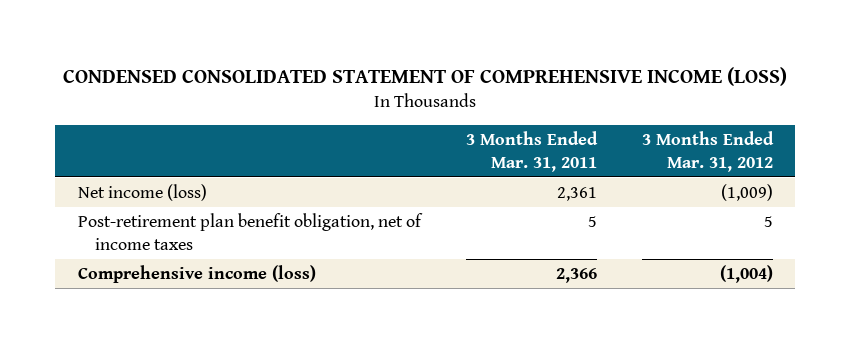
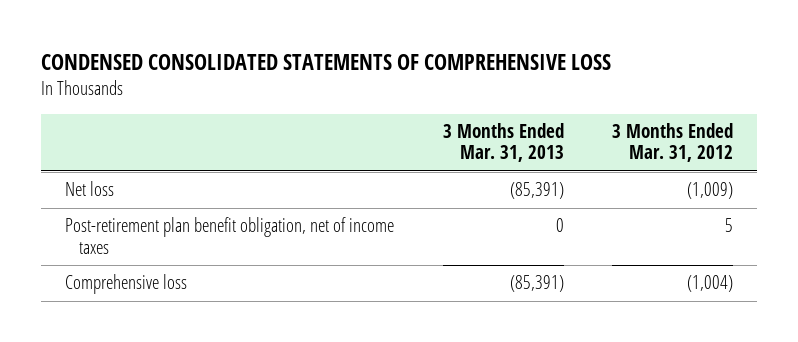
[63,66,788,86] CONDENSED CONSOLIDATED STATEMENT OF COMPREHENSIVE INCOME (LOSS) -> [41,54,612,71] CONDENSED CONSOLIDATED STATEMENTS OF COMPREHENSIVE LOSS
[465,130,598,172] 3 Months Ended Mar. 31, 2011 -> none
none -> [442,123,564,163] 3 Months Ended Mar. 31, 2013
[77,184,207,202] Net income (loss) -> [65,181,115,197] Net loss
[77,265,316,284] Comprehensive income (loss) -> [65,274,188,295] Comprehensive loss

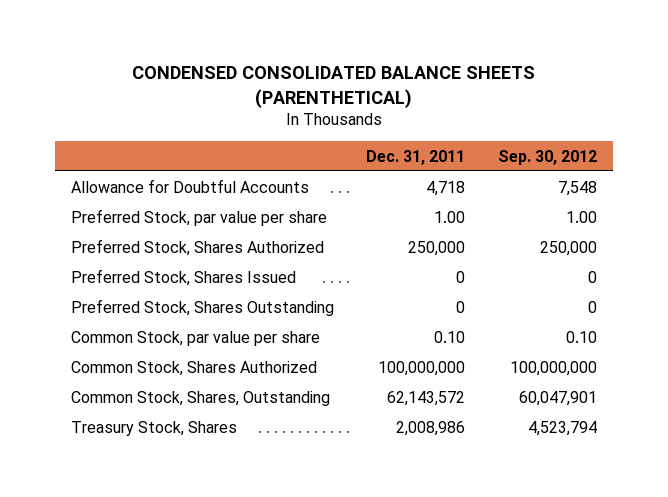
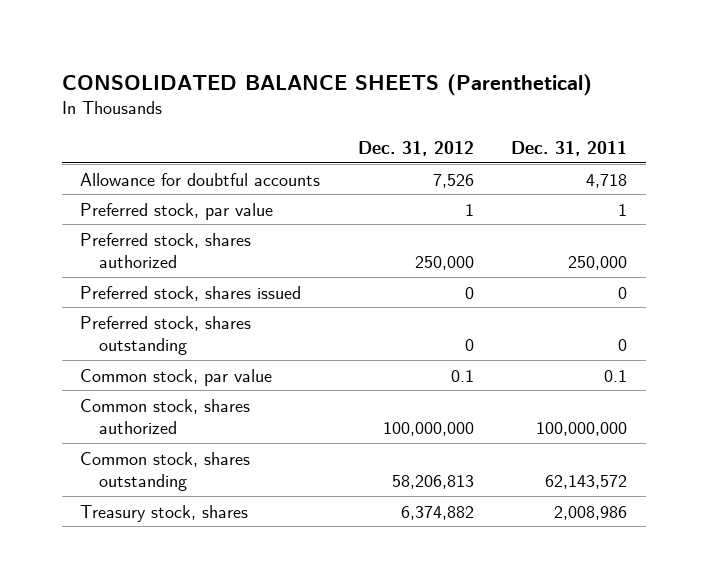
[131,66,535,108] CONDENSED CONSOLIDATED BALANCE SHEETS (PARENTHETICAL) -> [61,73,592,96] CONSOLIDATED BALANCE SHEETS (Parenthetical)
[497,149,597,165] Sep. 30, 2012 -> none
none -> [357,140,474,156] Dec. 31, 2012
[71,178,310,193] Allowance for Doubtful Accounts -> [80,172,321,186] Allowance for doubtful accounts
[71,208,328,226] Preferred Stock, par value per share -> [80,202,274,220] Preferred stock, par value
[434,210,466,223] 1.00 -> [618,203,628,216] 1
[71,238,325,256] Preferred Stock, Shares Authorized -> [80,232,252,269] Preferred stock, shares authorized
[71,268,297,286] Preferred Stock, Shares Issued -> [80,285,302,301] Preferred stock, shares issued
[71,298,335,316] Preferred Stock, Shares Outstanding -> [80,315,252,356] Preferred stock, shares outstanding
[71,330,321,346] Common Stock, par value per share -> [80,368,273,386] Common stock, par value
[434,330,466,343] 0.10 -> [604,369,628,382] 0.1
[71,360,318,376] Common Stock, Shares Authorized -> [80,398,251,435] Common stock, shares authorized
[71,390,331,406] Common Stock, Shares, Outstanding -> [80,451,251,492] Common stock, shares outstanding
[71,420,238,436] Treasury Stock, Shares -> [80,504,249,522] Treasury stock, shares

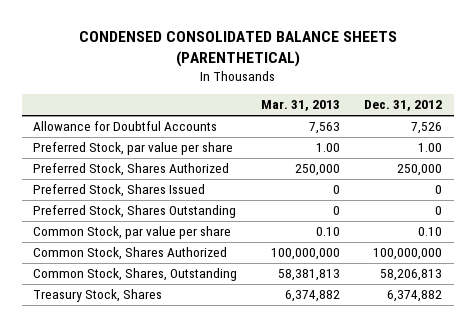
[61,73,592,96] CONSOLIDATED BALANCE SHEETS (Parenthetical) -> [78,31,397,68] CONDENSED CONSOLIDATED BALANCE SHEETS (PARENTHETICAL)
[511,140,628,156] Dec. 31, 2011 -> none
none -> [261,100,341,112] Mar. 31, 2013
[80,172,321,186] Allowance for doubtful accounts -> [33,121,218,132] Allowance for Doubtful Accounts
[80,202,274,220] Preferred stock, par value -> [33,142,234,156] Preferred Stock, par value per share
[464,203,474,216] 1 -> [417,143,442,153] 1.00
[80,232,252,269] Preferred stock, shares authorized -> [33,163,230,177] Preferred Stock, Shares Authorized
[80,285,302,301] Preferred stock, shares issued -> [33,184,206,198] Preferred Stock, Shares Issued
[80,315,252,356] Preferred stock, shares outstanding -> [33,205,237,219] Preferred Stock, Shares Outstanding
[80,368,273,386] Common stock, par value -> [33,226,232,240] Common Stock, par value per share
[450,369,474,382] 0.1 -> [417,227,442,237] 0.10
[80,398,251,435] Common stock, shares authorized -> [33,247,228,261] Common Stock, Shares Authorized
[80,451,251,492] Common stock, shares outstanding -> [33,268,238,282] Common Stock, Shares, Outstanding
[80,504,249,522] Treasury stock, shares -> [33,289,163,303] Treasury Stock, Shares

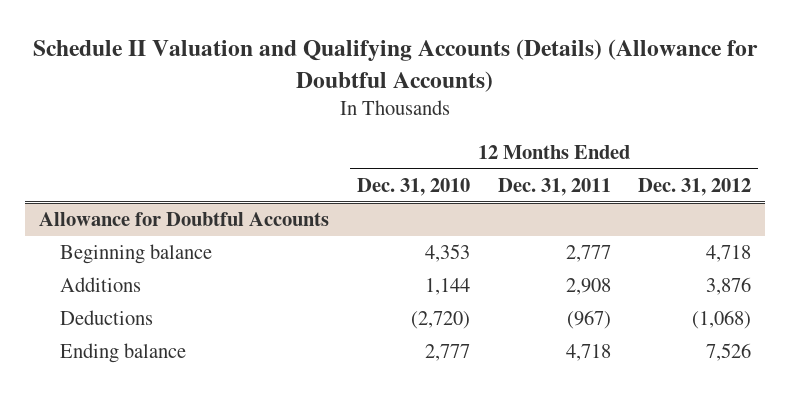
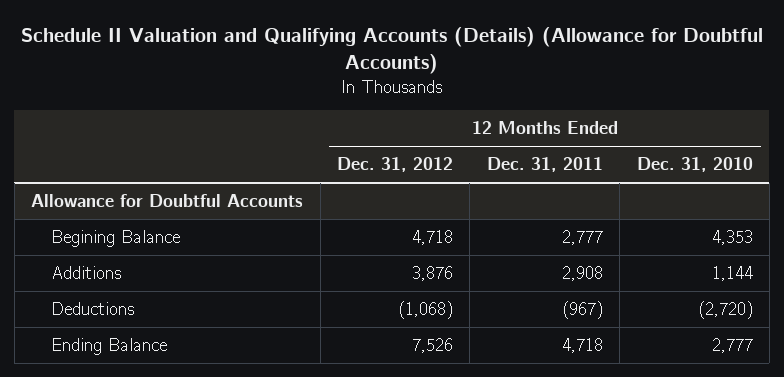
[59,244,212,265] Beginning balance -> [50,230,180,248] Begining Balance
[59,343,186,364] Ending balance -> [50,338,167,356] Ending Balance

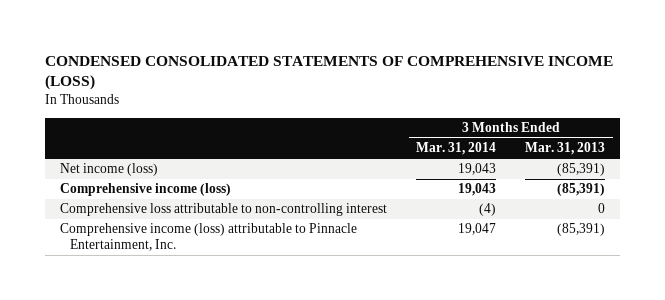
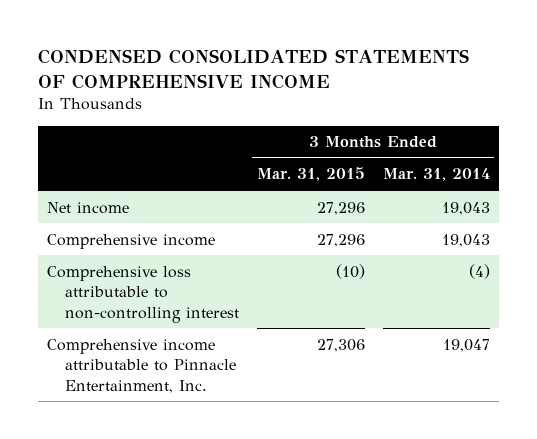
[44,55,613,91] CONDENSED CONSOLIDATED STATEMENTS OF COMPREHENSIVE INCOME (LOSS) -> [38,48,470,89] CONDENSED CONSOLIDATED STATEMENTS OF COMPREHENSIVE INCOME
[525,142,606,156] Mar. 31, 2013 -> none
none -> [256,167,365,182] Mar. 31, 2015
[59,163,158,177] Net income (loss) -> [47,201,130,214] Net income
[59,183,231,197] Comprehensive income (loss) -> [47,233,216,249] Comprehensive income
[59,223,357,251] Comprehensive income (loss) attributable to Pinnacle Entertainment, Inc. -> [47,338,236,393] Comprehensive income attributable to Pinnacle Entertainment, Inc.

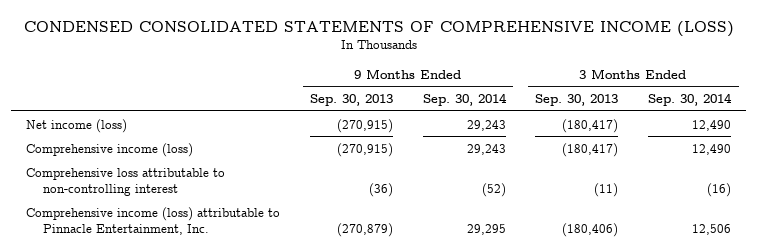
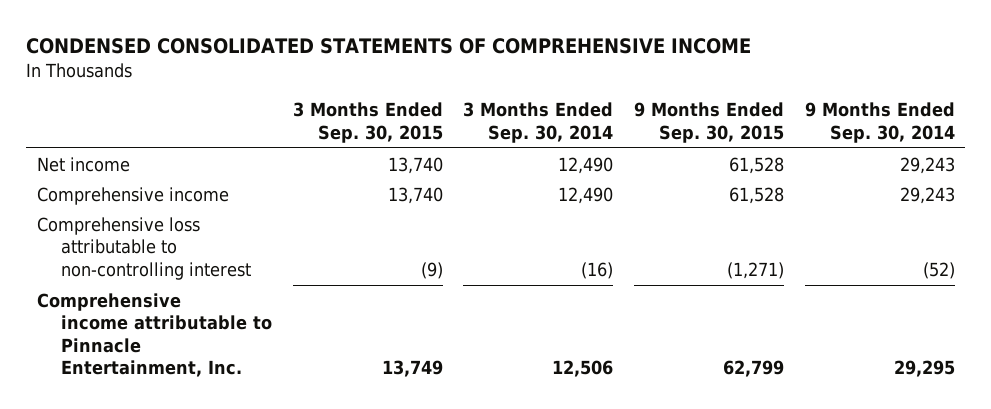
[23,20,734,37] CONDENSED CONSOLIDATED STATEMENTS OF COMPREHENSIVE INCOME (LOSS) -> [26,38,752,55] CONDENSED CONSOLIDATED STATEMENTS OF COMPREHENSIVE INCOME
[310,94,394,107] Sep. 30, 2013 -> none
[535,94,619,107] Sep. 30, 2013 -> none
none -> [292,102,443,143] 3 Months Ended Sep. 30, 2015
none -> [634,102,785,143] 9 Months Ended Sep. 30, 2015
[26,118,128,133] Net income (loss) -> [36,156,130,172] Net income
[26,142,194,157] Comprehensive income (loss) -> [36,186,229,205] Comprehensive income
[26,206,281,235] Comprehensive income (loss) attributable to Pinnacle Entertainment, Inc. -> [36,292,272,378] Comprehensive income attributable to Pinnacle Entertainment, Inc.

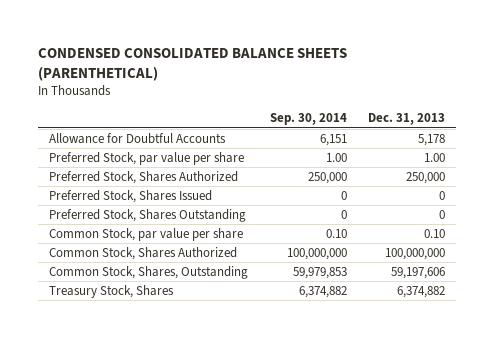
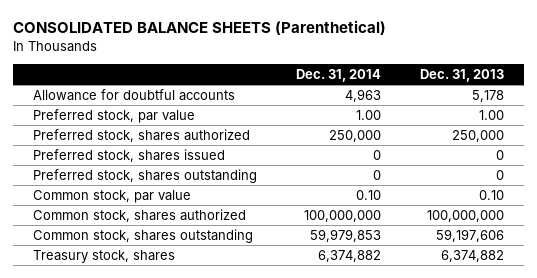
[38,48,348,82] CONDENSED CONSOLIDATED BALANCE SHEETS (PARENTHETICAL) -> [13,20,387,36] CONSOLIDATED BALANCE SHEETS (Parenthetical)
[269,113,347,126] Sep. 30, 2014 -> none
none -> [295,69,381,83] Dec. 31, 2014
[49,132,227,144] Allowance for Doubtful Accounts -> [32,88,235,101] Allowance for doubtful accounts
[49,151,245,165] Preferred Stock, par value per share -> [32,108,195,123] Preferred stock, par value
[49,170,239,184] Preferred Stock, Shares Authorized -> [32,128,250,142] Preferred stock, shares authorized
[49,189,213,203] Preferred Stock, Shares Issued -> [32,148,225,162] Preferred stock, shares issued
[49,208,247,222] Preferred Stock, Shares Outstanding -> [32,168,257,183] Preferred stock, shares outstanding
[49,227,244,241] Common Stock, par value per share -> [32,189,191,203] Common stock, par value
[49,246,238,260] Common Stock, Shares Authorized -> [32,208,246,222] Common stock, shares authorized
[49,265,249,279] Common Stock, Shares, Outstanding -> [32,228,253,243] Common stock, shares outstanding
[49,284,175,298] Treasury Stock, Shares -> [32,249,175,263] Treasury stock, shares

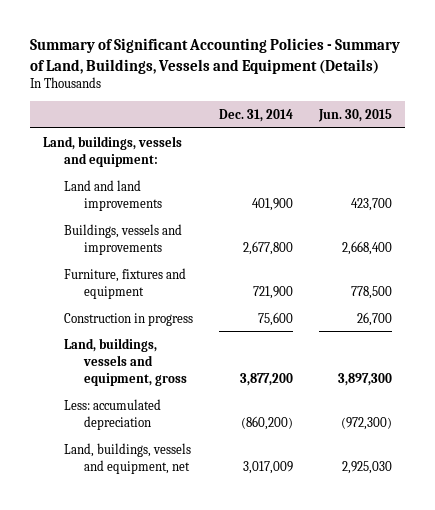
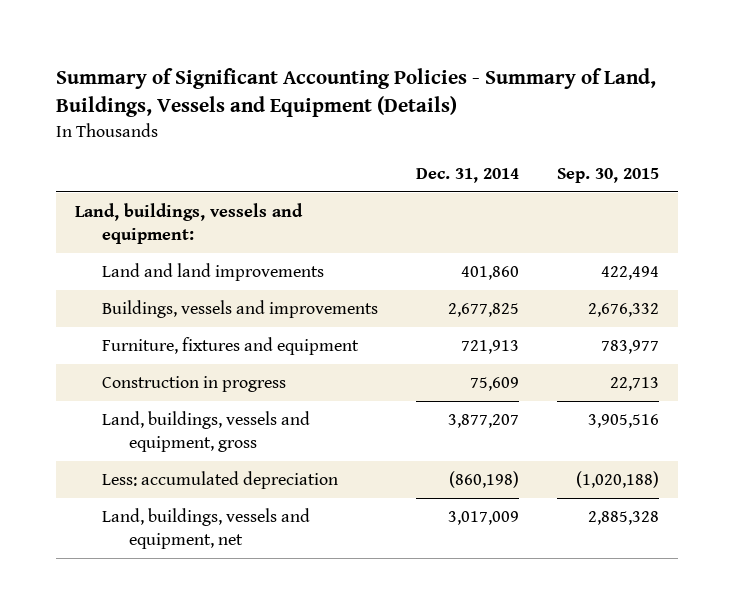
[318,109,393,123] Jun. 30, 2015 -> none
none -> [556,167,659,183] Sep. 30, 2015
[251,197,293,211] 401,900 -> [460,265,519,280] 401,860
[242,240,293,255] 2,677,800 -> [447,302,519,317] 2,677,825
[252,285,293,299] 721,900 -> [460,339,519,354] 721,913
[257,311,293,326] 75,600 -> [469,376,519,391] 75,609
[239,372,293,386] 3,877,200 -> [447,413,519,428] 3,877,207
[240,415,293,430] (860,200) -> [448,470,519,488] (860,198)

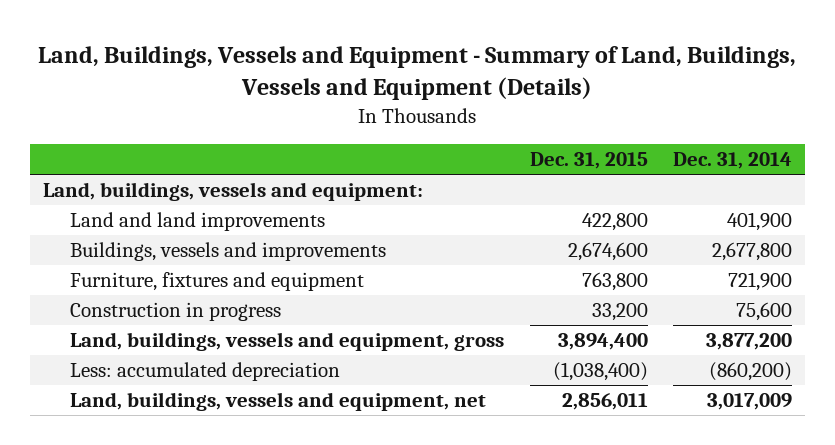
[56,68,657,118] Summary of Significant Accounting Policies - Summary of Land, Buildings, Vessels and Equipment (Details) -> [38,45,797,101] Land, Buildings, Vessels and Equipment - Summary of Land, Buildings, Vessels and Equipment (Details)
[556,167,659,183] Sep. 30, 2015 -> none
none -> [529,152,648,170] Dec. 31, 2015
[460,265,519,280] 401,860 -> [726,212,792,232] 401,900
[447,302,519,317] 2,677,825 -> [711,242,792,262] 2,677,800
[460,339,519,354] 721,913 -> [727,272,792,292] 721,900
[469,376,519,391] 75,609 -> [735,302,792,322] 75,600
[447,413,519,428] 3,877,207 -> [705,333,792,351] 3,877,200
[448,470,519,488] (860,198) -> [708,362,792,382] (860,200)

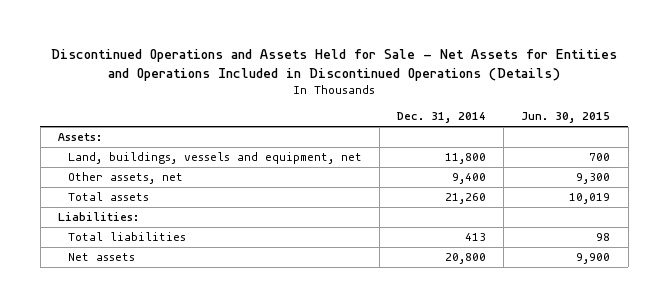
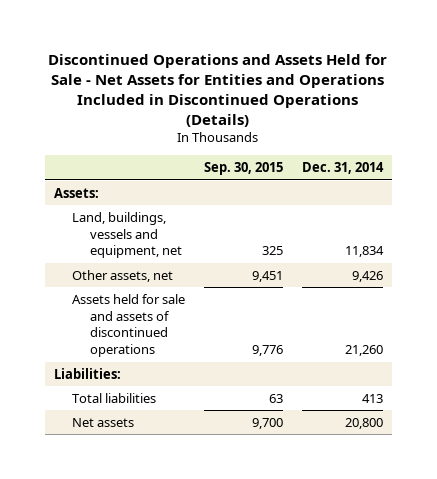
[521,112,611,124] Jun. 30, 2015 -> none
none -> [203,162,283,176] Sep. 30, 2015
[445,153,487,165] 11,800 -> [344,246,384,258] 11,834
[452,173,487,185] 9,400 -> [351,270,383,282] 9,426
[67,192,149,202] Total assets -> [72,293,186,358] Assets held for sale and assets of discontinued operations

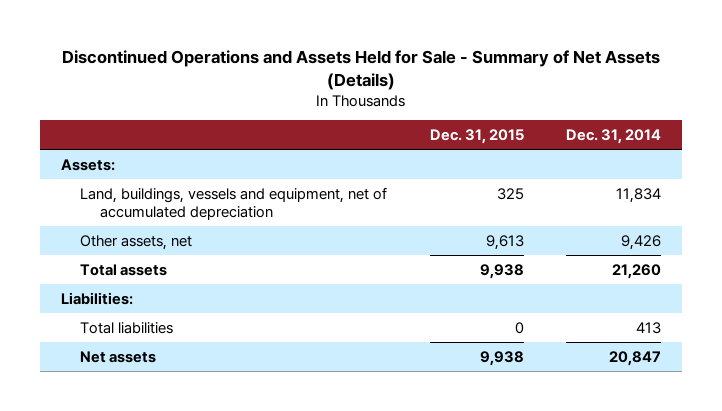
[48,53,388,127] Discontinued Operations and Assets Held for Sale - Net Assets for Entities and Operations Included in Discontinued Operations (Details) -> [61,49,660,90] Discontinued Operations and Assets Held for Sale - Summary of Net Assets (Details)
[203,162,283,176] Sep. 30, 2015 -> none
none -> [429,129,524,145] Dec. 31, 2015
[72,211,183,259] Land, buildings, vessels and equipment, net -> [80,186,388,221] Land, buildings, vessels and equipment, net of accumulated depreciation
[72,293,186,358] Assets held for sale and assets of discontinued operations -> [80,263,168,276] Total assets
[344,417,383,429] 20,800 -> [608,350,661,366] 20,847

